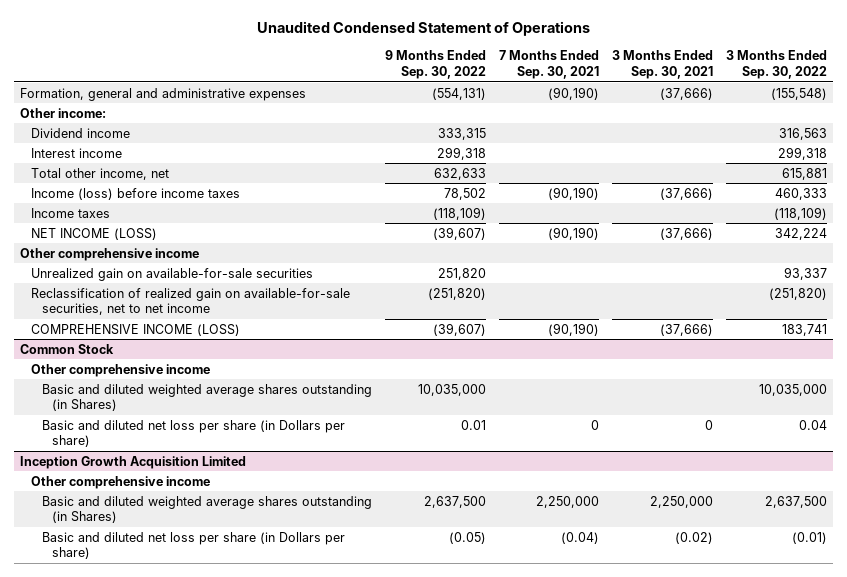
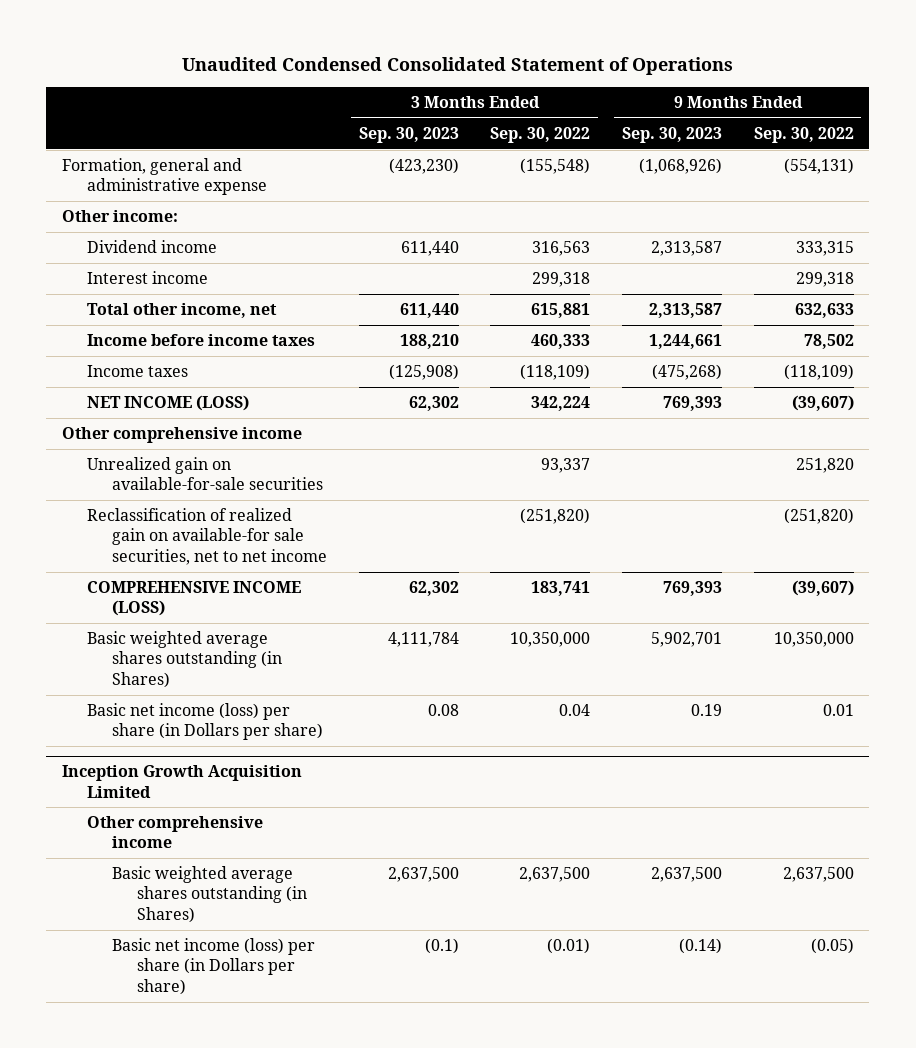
[256,21,590,37] Unaudited Condensed Statement of Operations -> [181,56,733,75] Unaudited Condensed Consolidated Statement of Operations
[498,50,599,80] 7 Months Ended Sep. 30, 2021 -> none
[611,50,713,80] 3 Months Ended Sep. 30, 2021 -> none
none -> [358,126,459,143] Sep. 30, 2023
none -> [621,126,722,143] Sep. 30, 2023
[20,87,307,101] Formation, general and administrative expenses -> [62,158,268,196] Formation, general and administrative expense
[30,187,240,200] Income (loss) before income taxes -> [87,334,316,347] Income before income taxes
[30,287,350,316] Reclassification of realized gain on available-for-sale securities, net to net income -> [87,508,328,565] Reclassification of realized gain on available-for sale securities, net to net income
[20,343,115,354] Common Stock -> none
[30,363,210,377] Other comprehensive income -> none
[41,383,372,412] Basic and diluted weighted average shares outstanding (in Shares) -> [87,631,283,688] Basic weighted average shares outstanding (in Shares)
[417,383,486,396] 10,035,000 -> [773,632,854,648] 10,350,000
[758,383,827,396] 10,035,000 -> [510,632,591,648] 10,350,000
[41,419,345,448] Basic and diluted net loss per share (in Dollars per share) -> [87,703,324,741] Basic net income (loss) per share (in Dollars per share)
[41,495,372,524] Basic and diluted weighted average shares outstanding (in Shares) -> [112,866,308,923] Basic weighted average shares outstanding (in Shares)
[41,531,345,560] Basic and diluted net loss per share (in Dollars per share) -> [112,938,316,995] Basic net income (loss) per share (in Dollars per share)

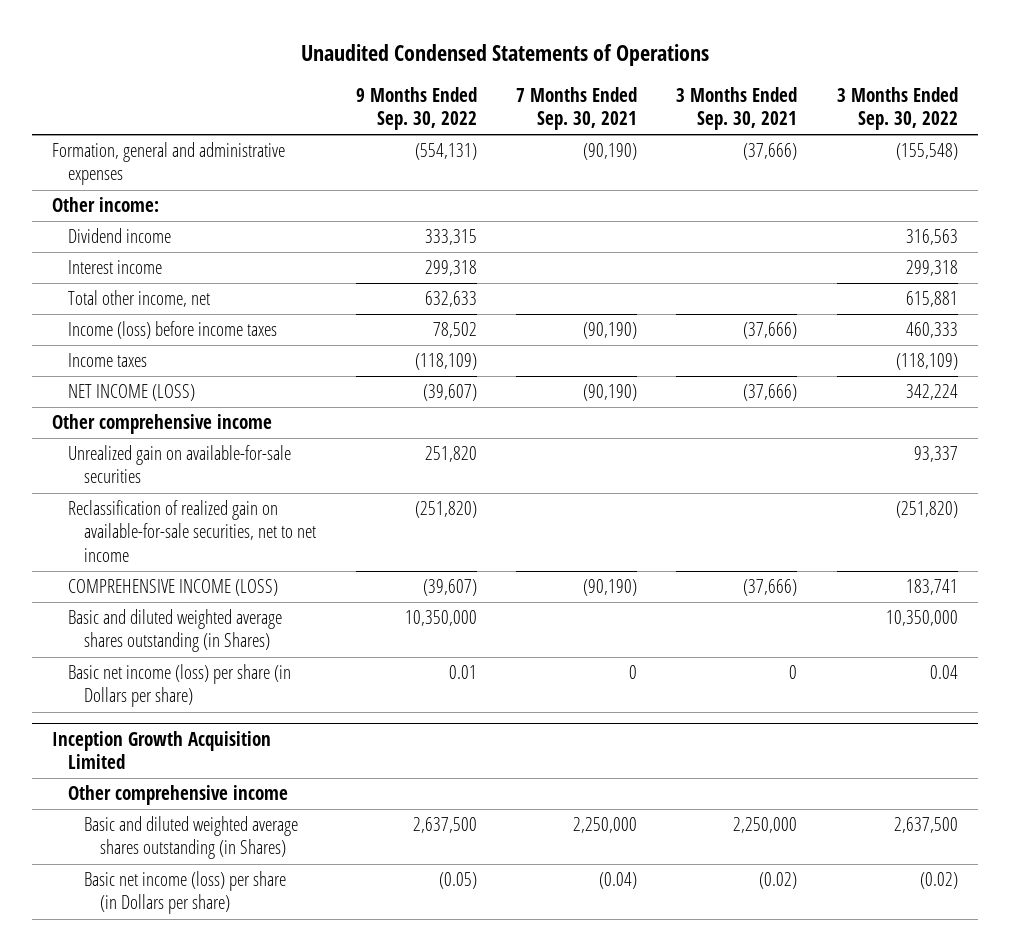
[181,56,733,75] Unaudited Condensed Consolidated Statement of Operations -> [301,44,710,67] Unaudited Condensed Statements of Operations
[358,126,459,143] Sep. 30, 2023 -> none
[621,126,722,143] Sep. 30, 2023 -> none
none -> [515,86,637,131] 7 Months Ended Sep. 30, 2021
none -> [676,86,798,131] 3 Months Ended Sep. 30, 2021
[62,158,268,196] Formation, general and administrative expense -> [52,142,286,186] Formation, general and administrative expenses
[87,334,316,347] Income before income taxes -> [68,321,278,340] Income (loss) before income taxes
[87,508,328,565] Reclassification of realized gain on available-for sale securities, net to net income -> [68,500,317,562] Reclassification of realized gain on available-for-sale securities, net to net income
[87,631,283,688] Basic weighted average shares outstanding (in Shares) -> [68,609,283,653] Basic and diluted weighted average shares outstanding (in Shares)
[112,866,308,923] Basic weighted average shares outstanding (in Shares) -> [84,816,299,860] Basic and diluted weighted average shares outstanding (in Shares)
[547,938,591,955] (0.01) -> [919,872,958,890] (0.02)

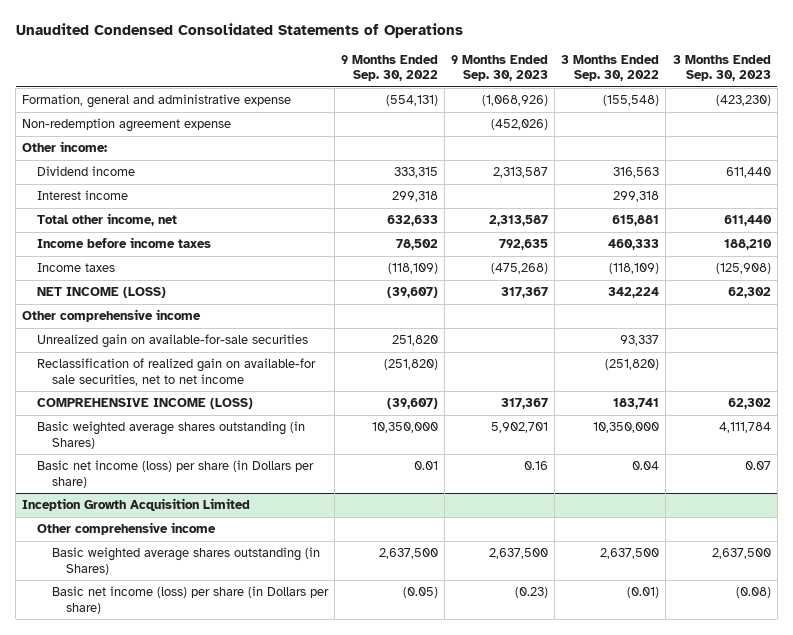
[301,44,710,67] Unaudited Condensed Statements of Operations -> [15,23,463,39] Unaudited Condensed Consolidated Statements of Operations
[515,86,637,131] 7 Months Ended Sep. 30, 2021 -> none
[676,86,798,131] 3 Months Ended Sep. 30, 2021 -> none
none -> [451,54,549,82] 9 Months Ended Sep. 30, 2023
none -> [672,54,771,82] 3 Months Ended Sep. 30, 2023
[52,142,286,186] Formation, general and administrative expenses -> [22,94,292,109] Formation, general and administrative expense
none -> [22,118,232,133] Non-redemption agreement expense
[68,321,278,340] Income (loss) before income taxes -> [36,237,211,249] Income before income taxes
[68,500,317,562] Reclassification of realized gain on available-for-sale securities, net to net income -> [36,358,316,386] Reclassification of realized gain on available-for sale securities, net to net income
[68,609,283,653] Basic and diluted weighted average shares outstanding (in Shares) -> [36,421,305,449] Basic weighted average shares outstanding (in Shares)
[84,816,299,860] Basic and diluted weighted average shares outstanding (in Shares) -> [51,547,320,575] Basic weighted average shares outstanding (in Shares)
[919,872,958,890] (0.02) -> [627,587,660,599] (0.01)

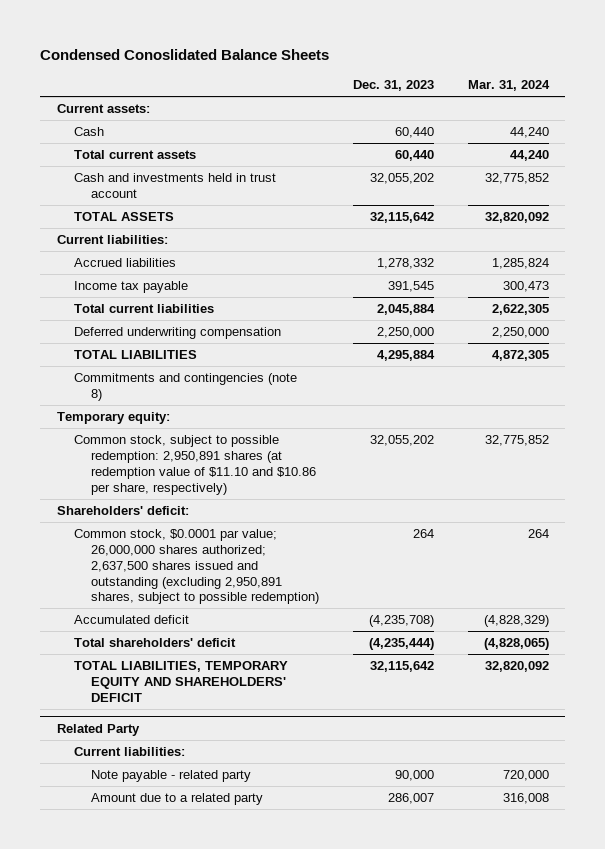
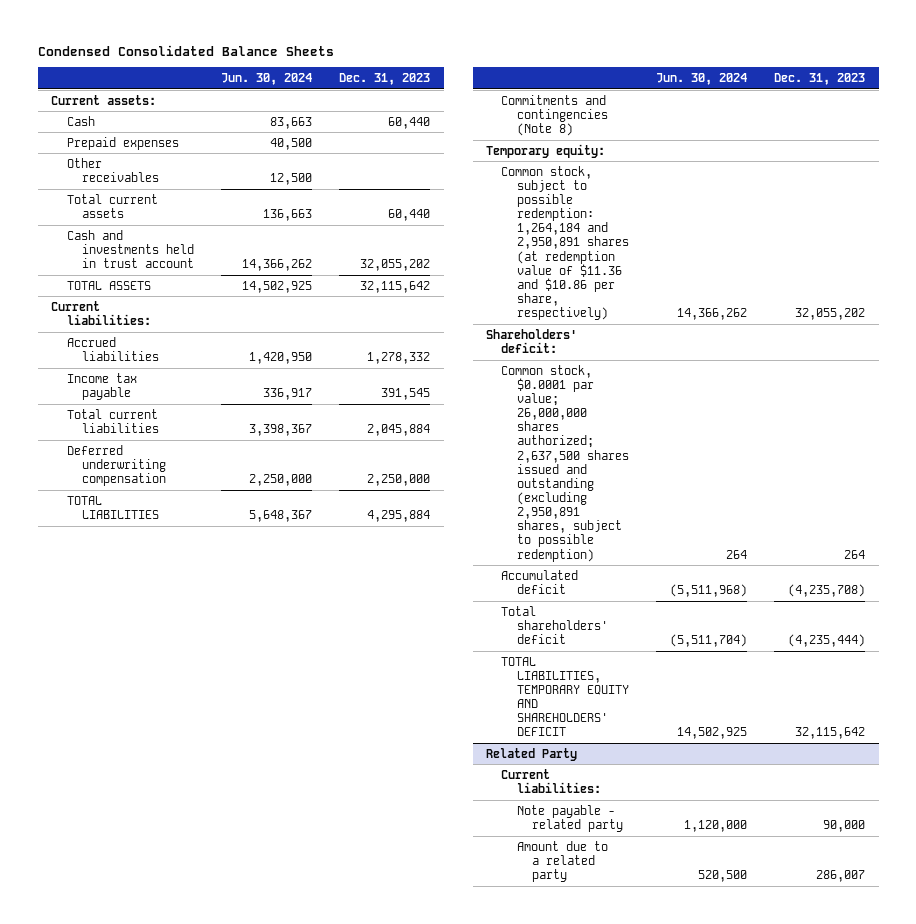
[40,49,330,61] Condensed Conoslidated Balance Sheets -> [37,44,334,56] Condensed Consolidated Balance Sheets
[467,80,550,92] Mar. 31, 2024 -> none
none -> [221,72,313,85] Jun. 30, 2024
none -> [66,136,179,150] Prepaid expenses
none -> [66,157,160,182] Other receivables
[73,373,297,401] Commitments and contingencies (note 8) -> [501,94,608,136] Commitments and contingencies (Note 8)
[73,435,316,495] Common stock, subject to possible redemption: 2,950,891 shares (at redemption value of $11.10 and $10.86 per share, respectively) -> [501,165,629,321] Common stock, subject to possible redemption: 1,264,184 and 2,950,891 shares (at redemption value of $11.36 and $10.86 per share, respectively)

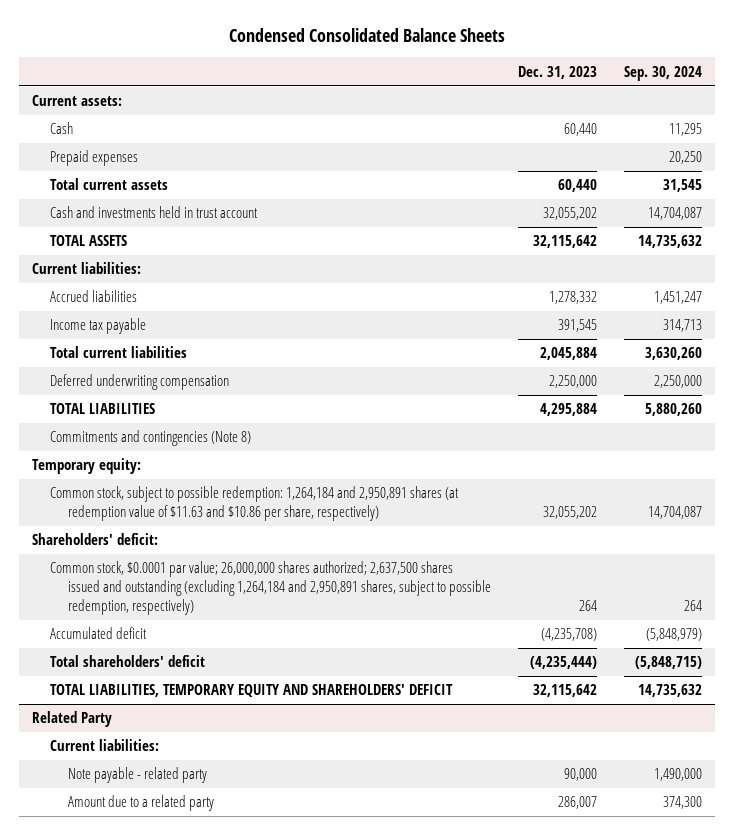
[221,72,313,85] Jun. 30, 2024 -> none
none -> [623,65,702,81] Sep. 30, 2024
[66,157,160,182] Other receivables -> none
[501,165,629,321] Common stock, subject to possible redemption: 1,264,184 and 2,950,891 shares (at redemption value of $11.36 and $10.86 per share, respectively) -> [50,486,460,522] Common stock, subject to possible redemption: 1,264,184 and 2,950,891 shares (at redemption value of $11.63 and $10.86 per share, respectively)
[501,364,629,562] Common stock, $0.0001 par value; 26,000,000 shares authorized; 2,637,500 shares issued and outstanding (excluding 2,950,891 shares, subject to possible redemption) -> [50,561,492,616] Common stock, $0.0001 par value; 26,000,000 shares authorized; 2,637,500 shares issued and outstanding (excluding 1,264,184 and 2,950,891 shares, subject to possible redemption, respectively)

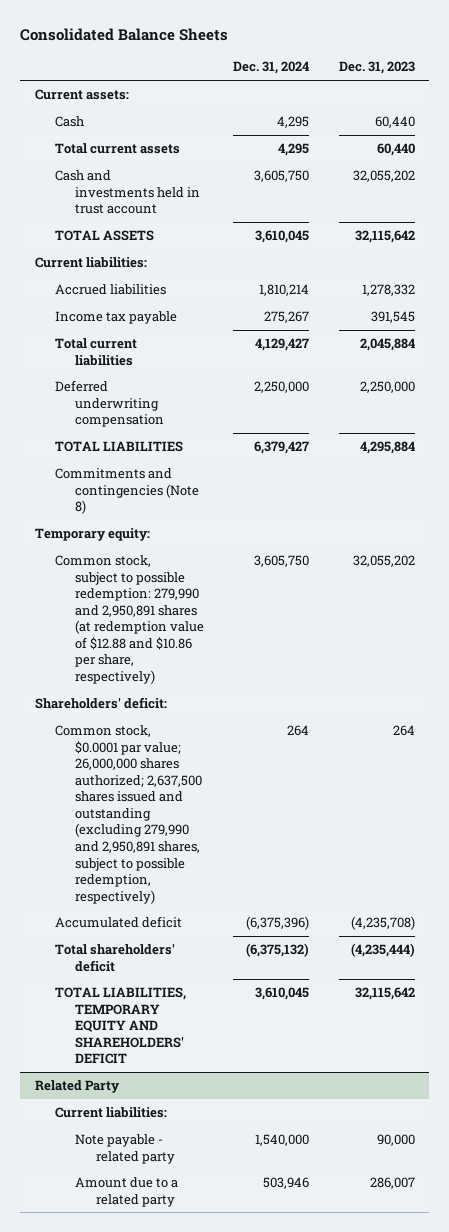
[228,28,505,43] Condensed Consolidated Balance Sheets -> [20,28,229,42] Consolidated Balance Sheets
[623,65,702,81] Sep. 30, 2024 -> none
none -> [233,61,310,75] Dec. 31, 2024
[50,150,139,167] Prepaid expenses -> none
[50,486,460,522] Common stock, subject to possible redemption: 1,264,184 and 2,950,891 shares (at redemption value of $11.63 and $10.86 per share, respectively) -> [55,555,205,684] Common stock, subject to possible redemption: 279,990 and 2,950,891 shares (at redemption value of $12.88 and $10.86 per share, respectively)
[50,561,492,616] Common stock, $0.0001 par value; 26,000,000 shares authorized; 2,637,500 shares issued and outstanding (excluding 1,264,184 and 2,950,891 shares, subject to possible redemption, respectively) -> [55,725,203,904] Common stock, $0.0001 par value; 26,000,000 shares authorized; 2,637,500 shares issued and outstanding (excluding 279,990 and 2,950,891 shares, subject to possible redemption, respectively)

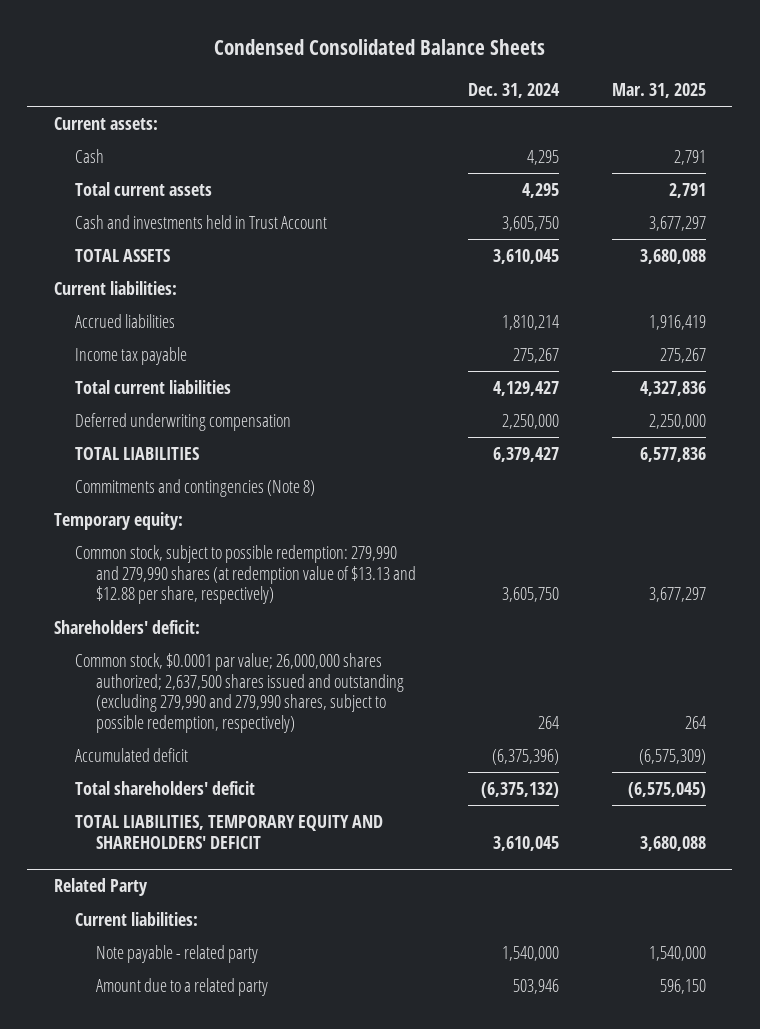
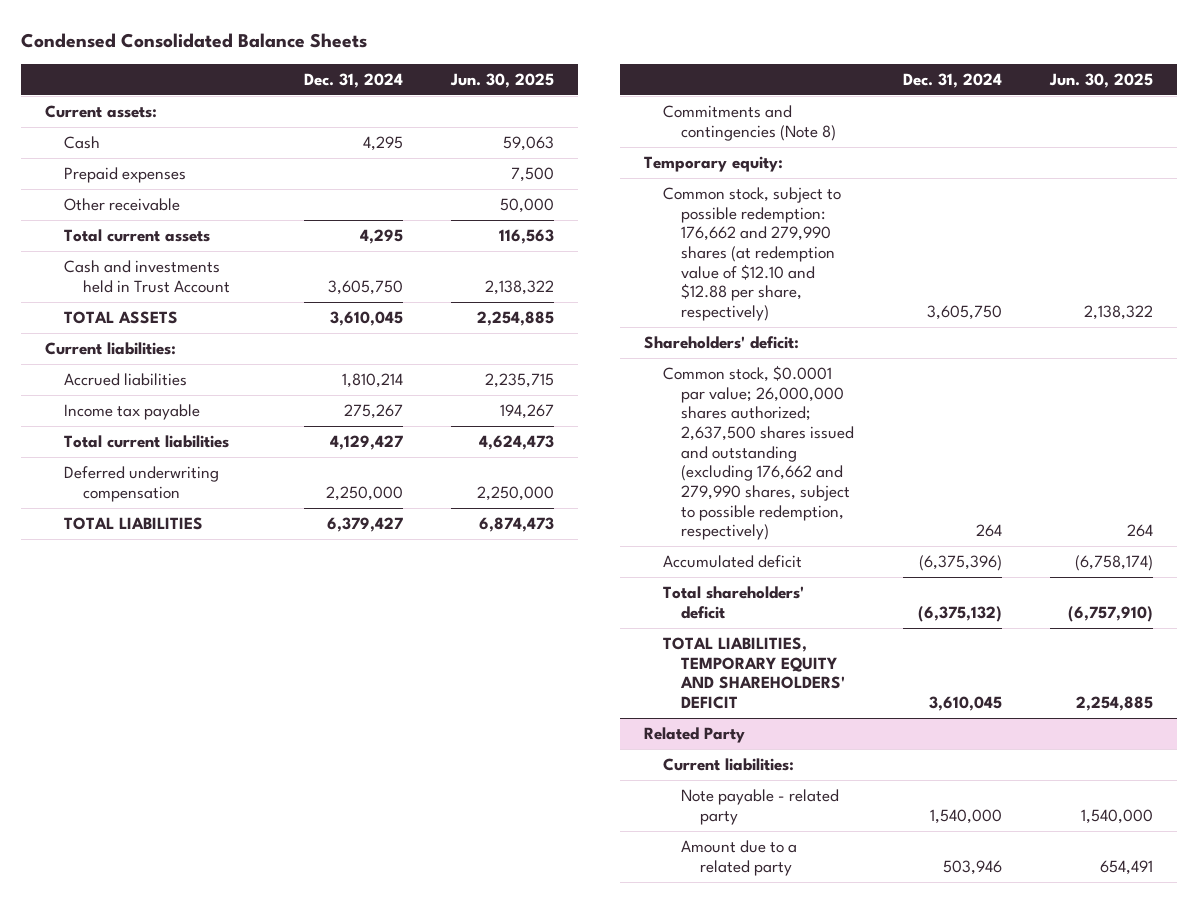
[611,82,706,98] Mar. 31, 2025 -> none
none -> [450,73,555,89] Jun. 30, 2025
none -> [64,166,187,183] Prepaid expenses
none -> [64,197,181,211] Other receivable
[74,544,416,605] Common stock, subject to possible redemption: 279,990 and 279,990 shares (at redemption value of $13.13 and $12.88 per share, respectively) -> [662,186,841,321] Common stock, subject to possible redemption: 176,662 and 279,990 shares (at redemption value of $12.10 and $12.88 per share, respectively)
[74,652,404,734] Common stock, $0.0001 par value; 26,000,000 shares authorized; 2,637,500 shares issued and outstanding (excluding 279,990 and 279,990 shares, subject to possible redemption, respectively) -> [662,364,855,541] Common stock, $0.0001 par value; 26,000,000 shares authorized; 2,637,500 shares issued and outstanding (excluding 176,662 and 279,990 shares, subject to possible redemption, respectively)

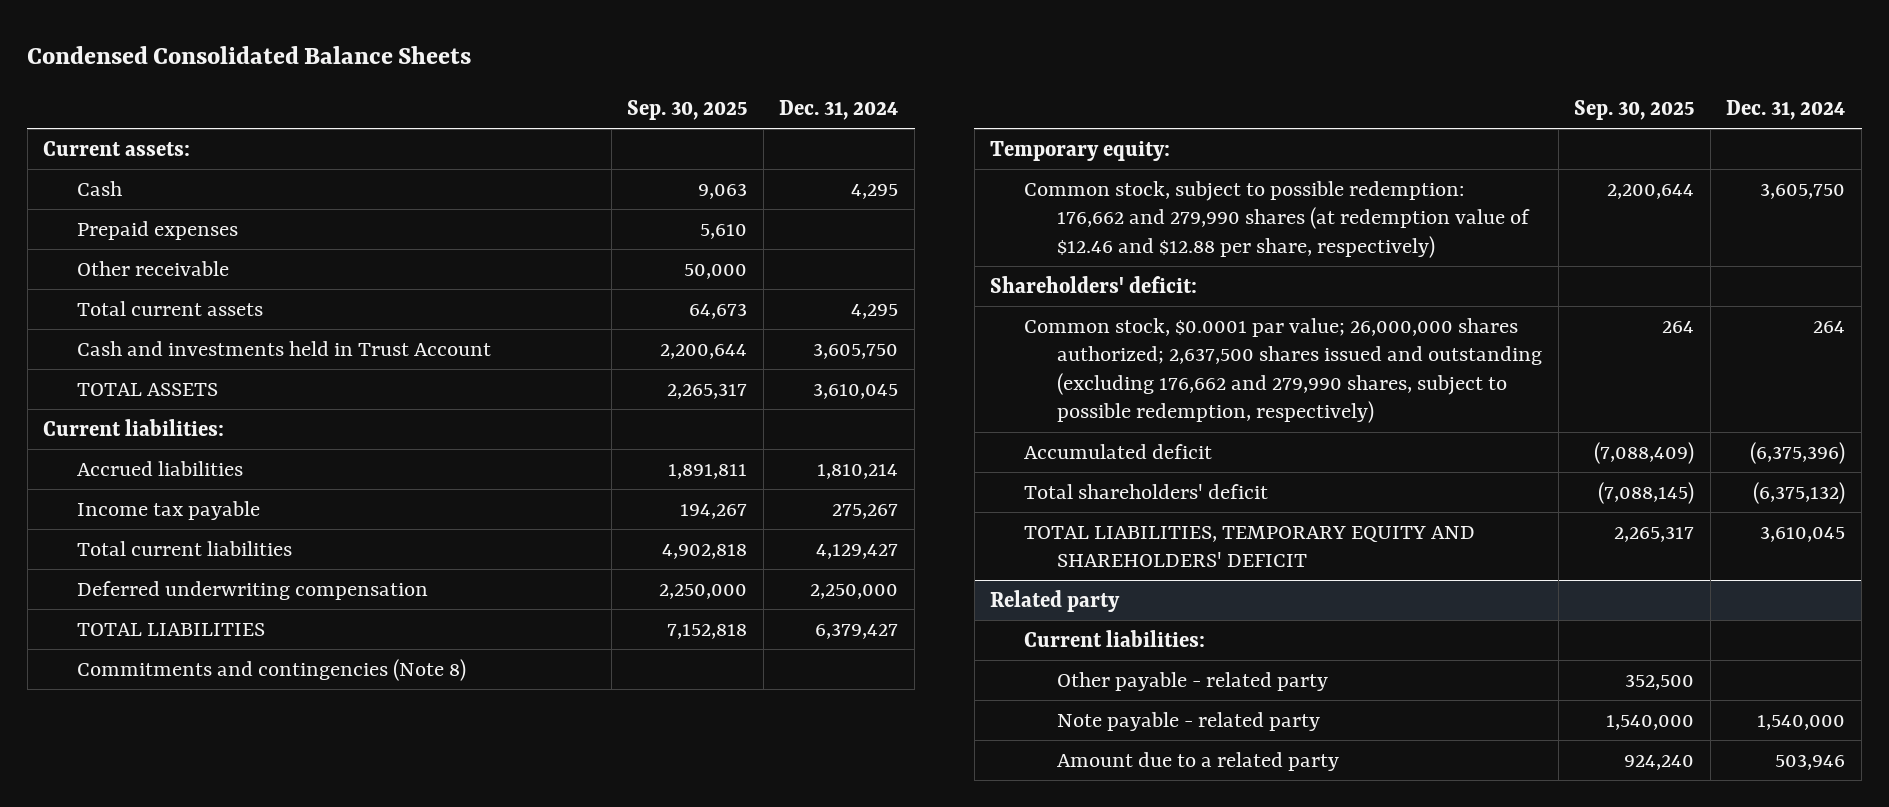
[450,73,555,89] Jun. 30, 2025 -> none
none -> [627,99,748,120] Sep. 30, 2025
[662,186,841,321] Common stock, subject to possible redemption: 176,662 and 279,990 shares (at redemption value of $12.10 and $12.88 per share, respectively) -> [1023,180,1530,258] Common stock, subject to possible redemption: 176,662 and 279,990 shares (at redemption value of $12.46 and $12.88 per share, respectively)
[644,726,746,743] Related Party -> [990,589,1121,612] Related party
none -> [1056,671,1328,691] Other payable - related party

